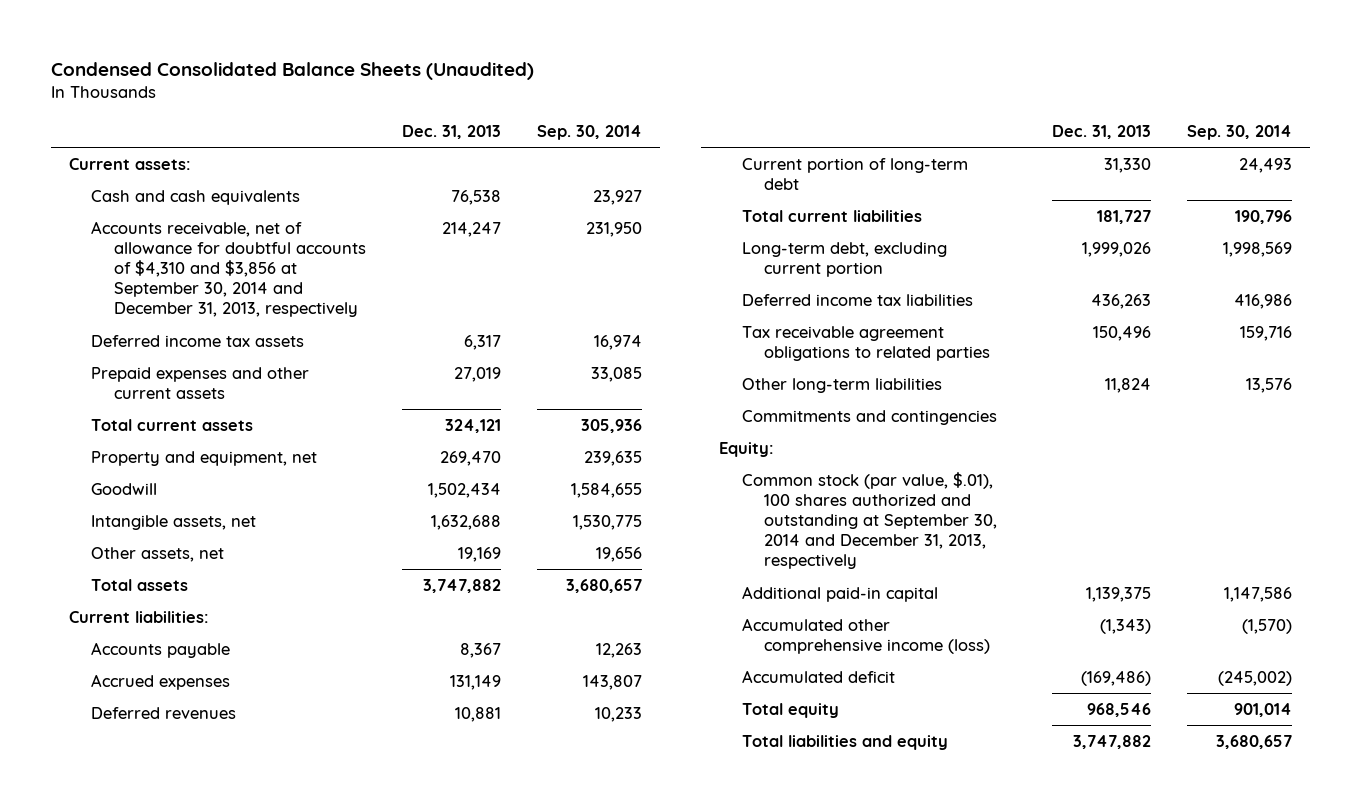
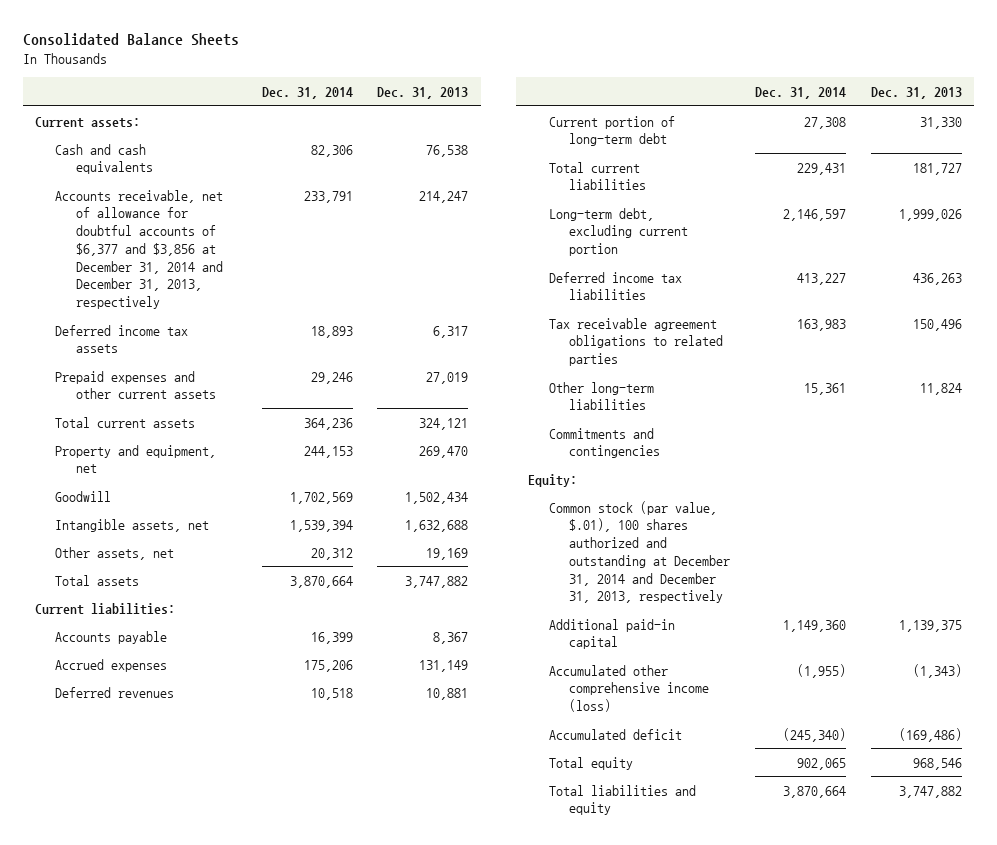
[50,62,534,81] Condensed Consolidated Balance Sheets (Unaudited) -> [22,33,239,47] Consolidated Balance Sheets
[536,124,642,140] Sep. 30, 2014 -> none
none -> [261,86,353,99] Dec. 31, 2014
[91,221,366,318] Accounts receivable, net of allowance for doubtful accounts of $4,310 and $3,856 at September 30, 2014 and December 31, 2013, respectively -> [55,189,224,310] Accounts receivable, net of allowance for doubtful accounts of $6,377 and $3,856 at December 31, 2014 and December 31, 2013, respectively
[741,472,998,570] Common stock (par value, $.01), 100 shares authorized and outstanding at September 30, 2014 and December 31, 2013, respectively -> [548,500,731,604] Common stock (par value, $.01), 100 shares authorized and outstanding at December 31, 2014 and December 31, 2013, respectively

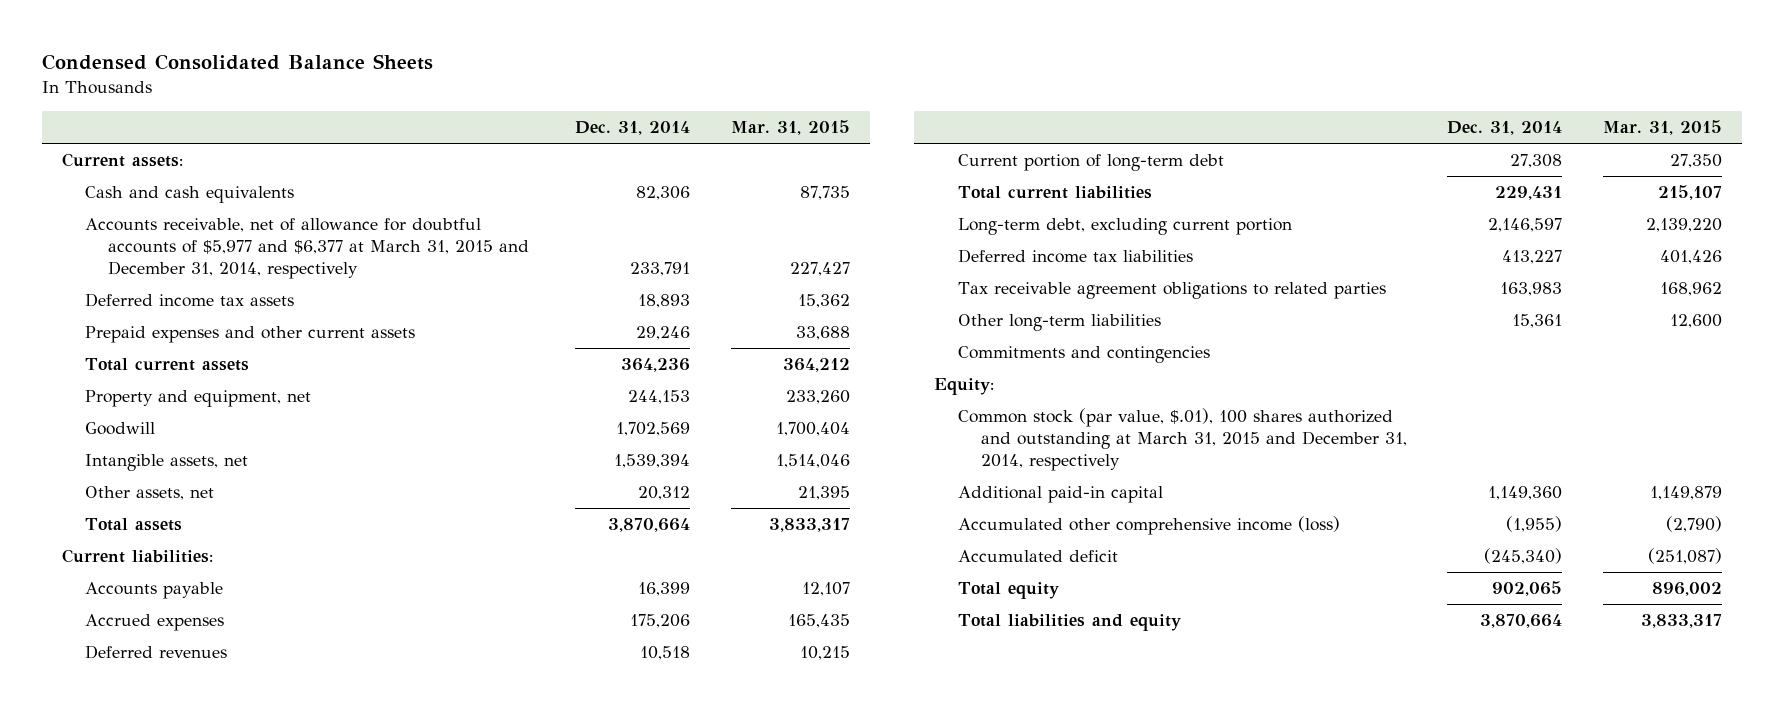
[22,33,239,47] Consolidated Balance Sheets -> [41,54,433,71] Condensed Consolidated Balance Sheets
[377,86,469,99] Dec. 31, 2013 -> none
none -> [730,120,850,136] Mar. 31, 2015
[55,189,224,310] Accounts receivable, net of allowance for doubtful accounts of $6,377 and $3,856 at December 31, 2014 and December 31, 2013, respectively -> [85,218,530,280] Accounts receivable, net of allowance for doubtful accounts of $5,977 and $6,377 at March 31, 2015 and December 31, 2014, respectively
[548,500,731,604] Common stock (par value, $.01), 100 shares authorized and outstanding at December 31, 2014 and December 31, 2013, respectively -> [957,408,1407,472] Common stock (par value, $.01), 100 shares authorized and outstanding at March 31, 2015 and December 31, 2014, respectively

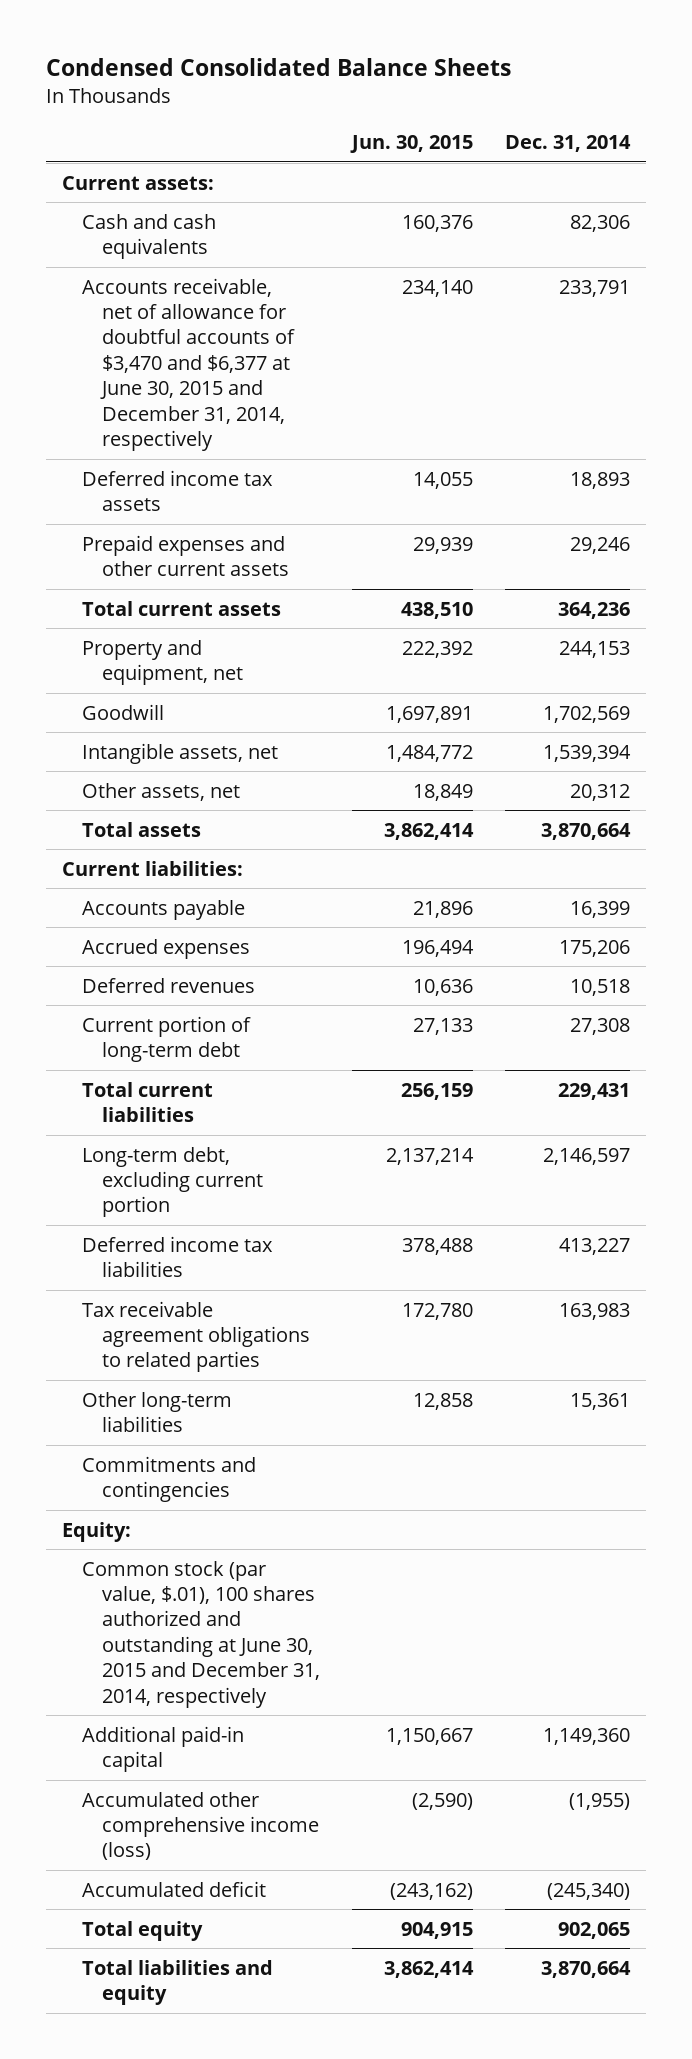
[730,120,850,136] Mar. 31, 2015 -> none
none -> [349,134,473,153] Jun. 30, 2015
[85,218,530,280] Accounts receivable, net of allowance for doubtful accounts of $5,977 and $6,377 at March 31, 2015 and December 31, 2014, respectively -> [81,277,295,452] Accounts receivable, net of allowance for doubtful accounts of $3,470 and $6,377 at June 30, 2015 and December 31, 2014, respectively
[957,408,1407,472] Common stock (par value, $.01), 100 shares authorized and outstanding at March 31, 2015 and December 31, 2014, respectively -> [81,1560,320,1708] Common stock (par value, $.01), 100 shares authorized and outstanding at June 30, 2015 and December 31, 2014, respectively

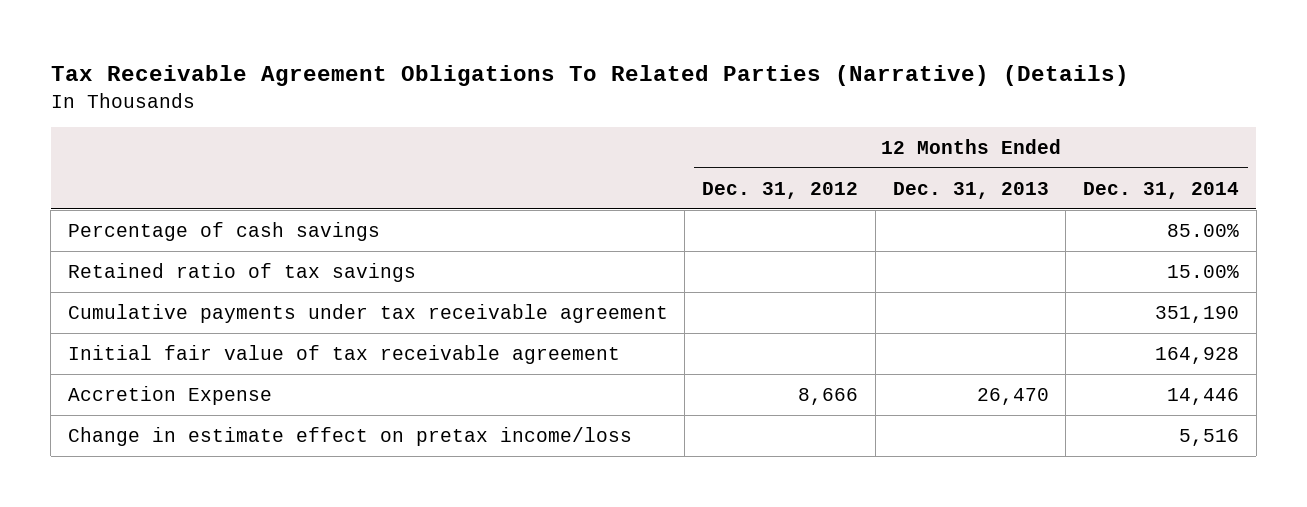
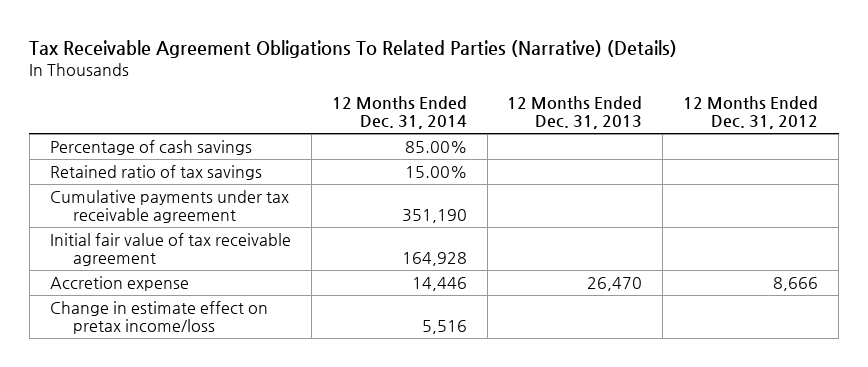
[67,385,272,405] Accretion Expense -> [49,275,189,291] Accretion expense

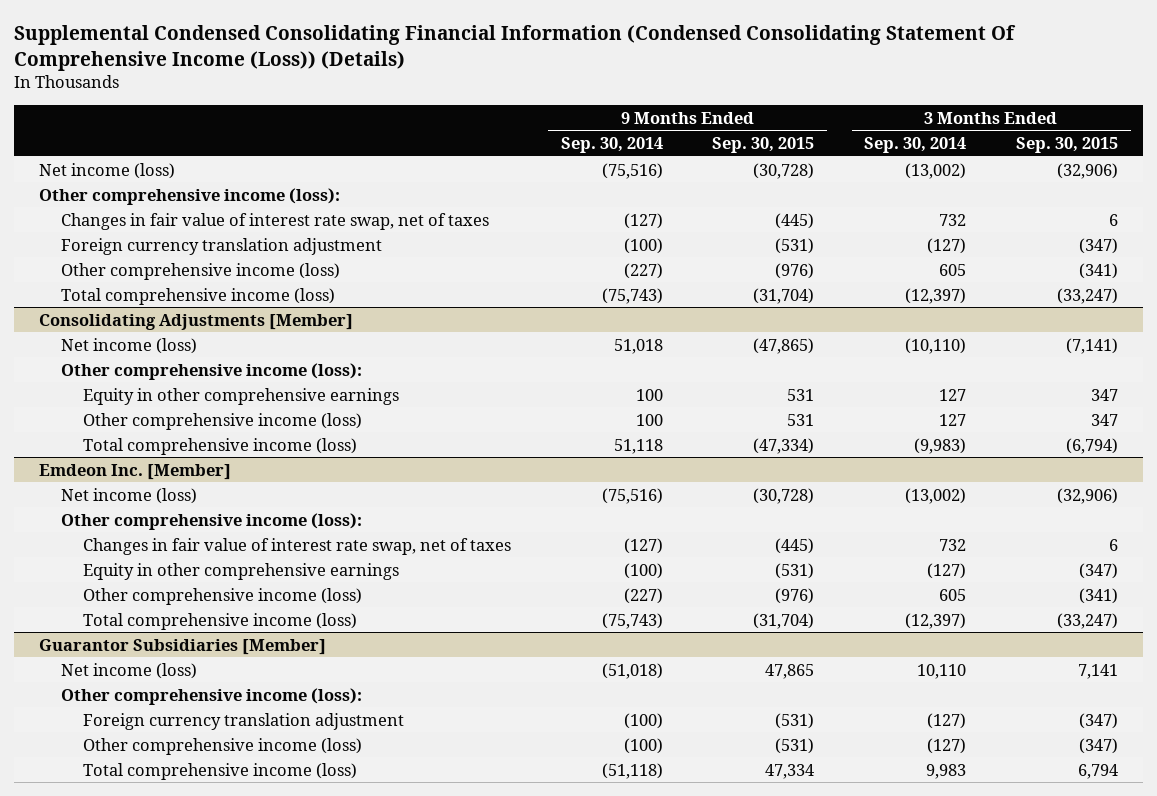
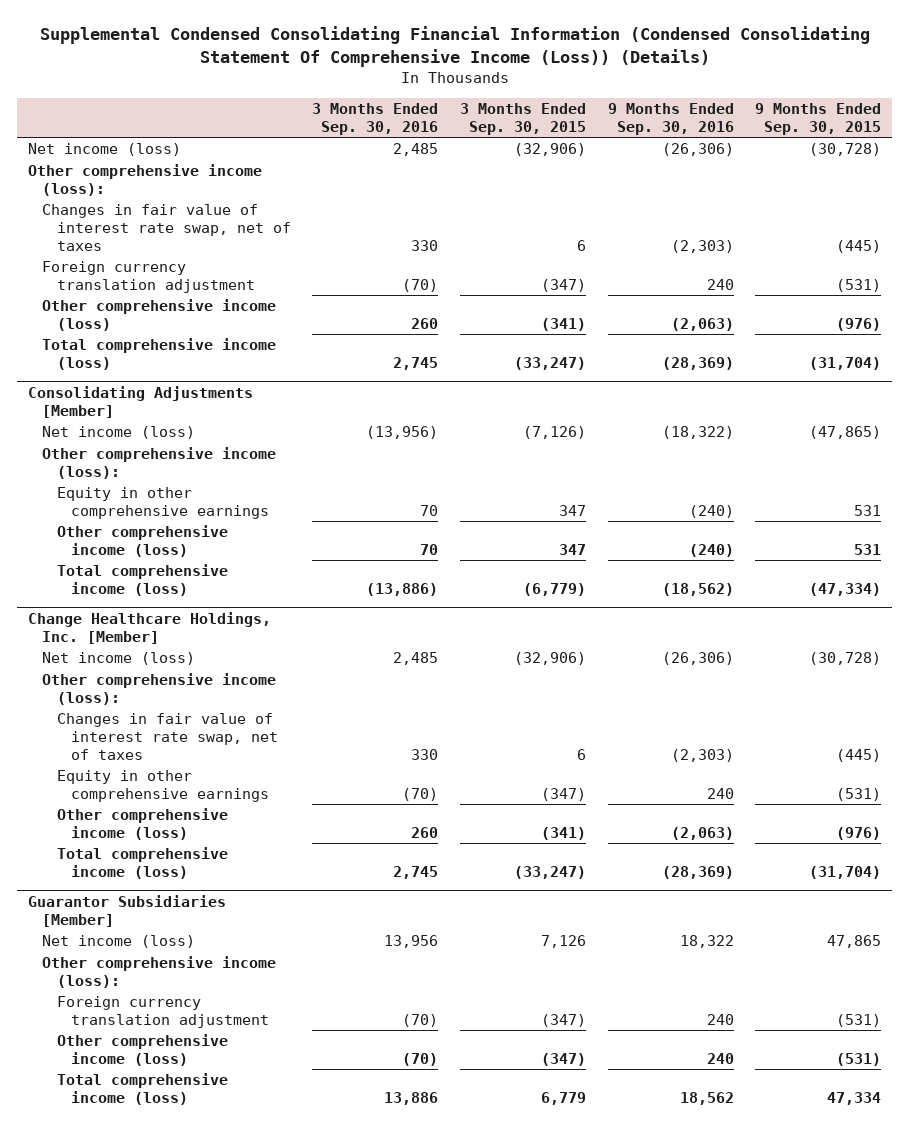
[560,137,663,154] Sep. 30, 2014 -> none
[864,137,967,154] Sep. 30, 2014 -> none
none -> [312,102,439,135] 3 Months Ended Sep. 30, 2016
none -> [607,102,734,135] 9 Months Ended Sep. 30, 2016
[1066,337,1119,354] (7,141) -> [523,426,587,440] (7,126)
[1066,437,1119,454] (6,794) -> [523,582,587,596] (6,779)
[38,463,231,480] Emdeon Inc. [Member] -> [28,612,272,644] Change Healthcare Holdings, Inc. [Member]
[1078,663,1119,679] 7,141 -> [541,935,587,949] 7,126
[1078,763,1119,779] 6,794 -> [541,1091,587,1105] 6,779

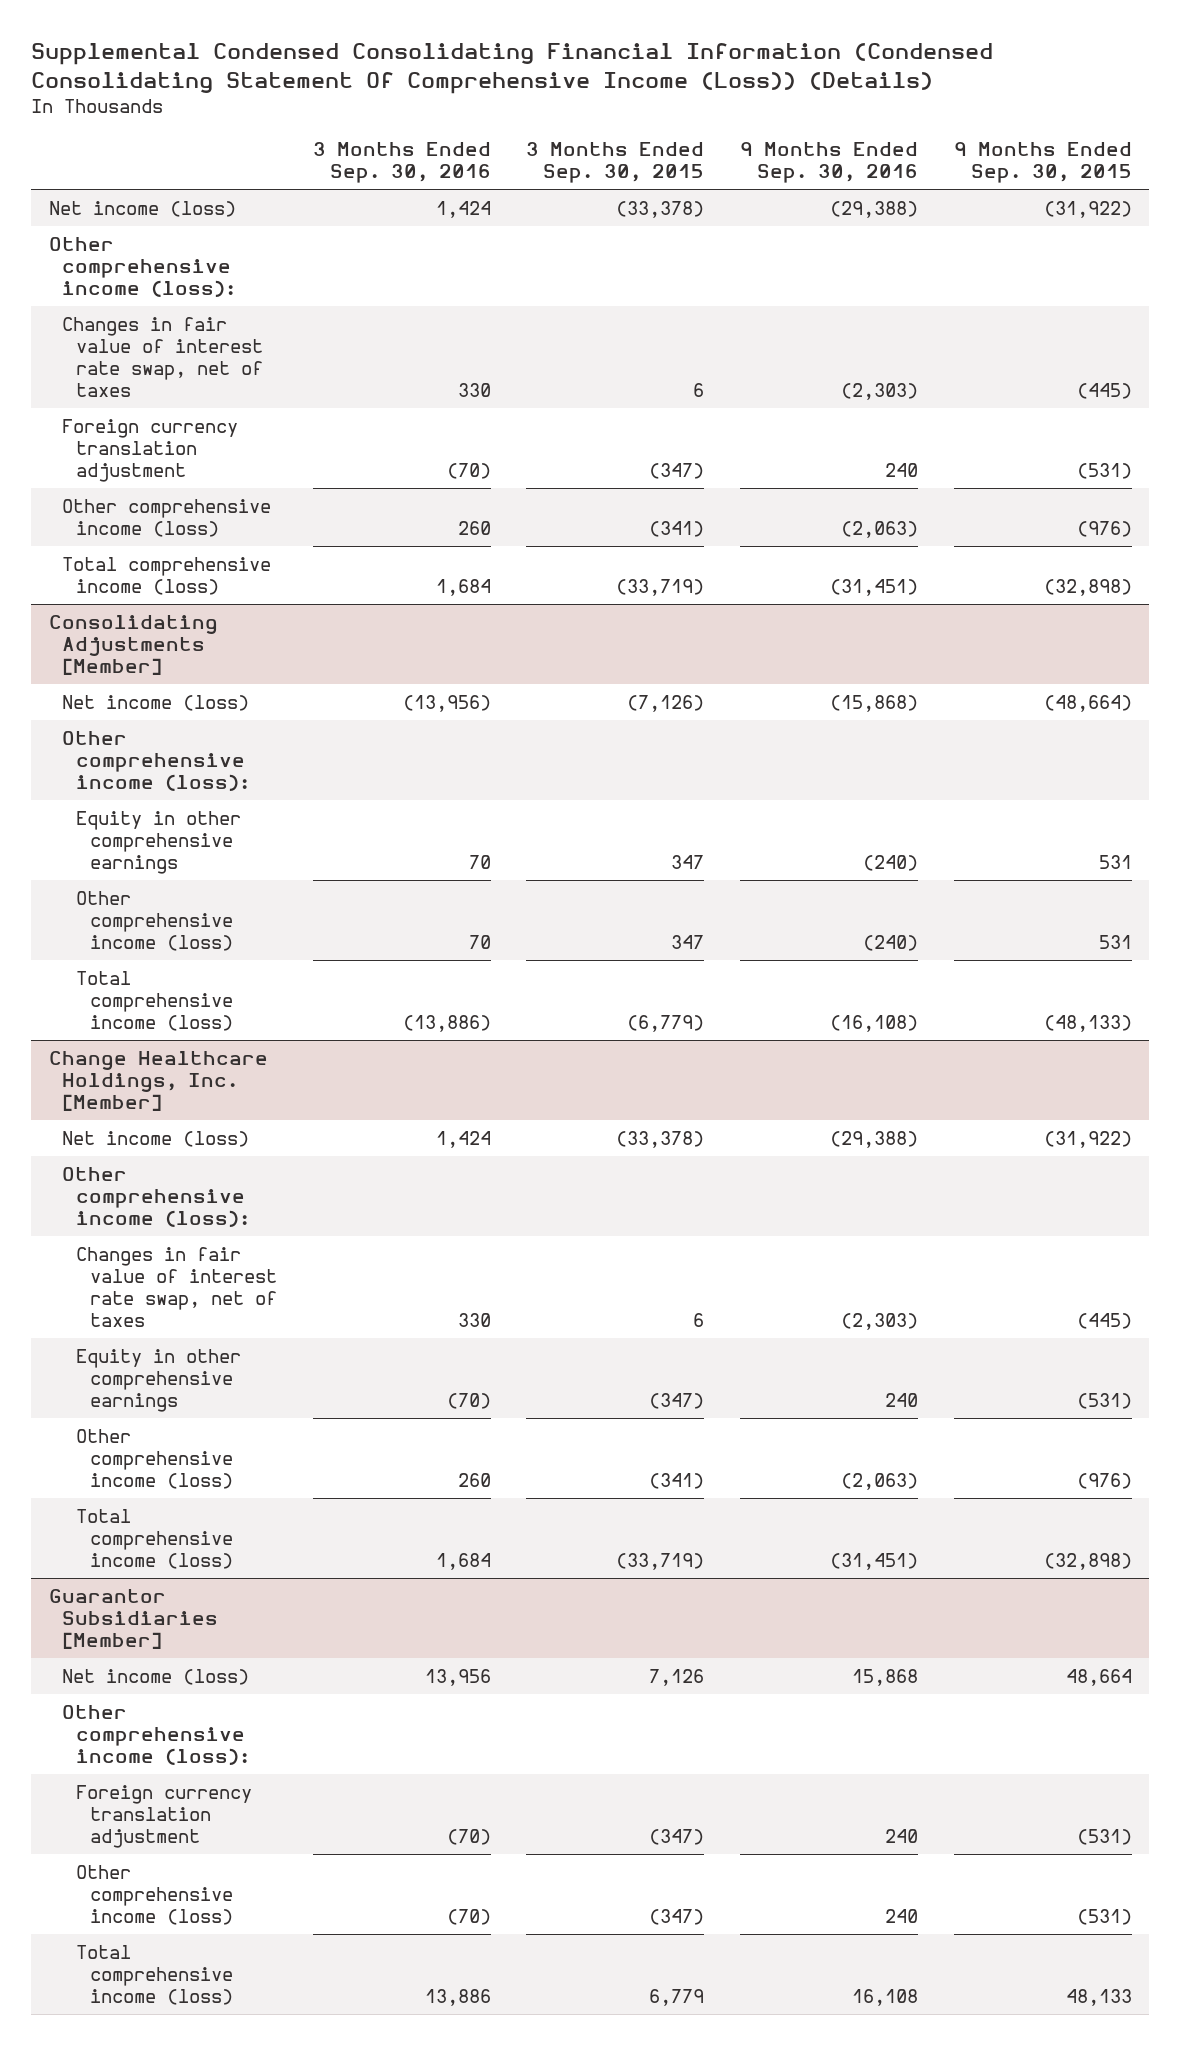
[393,143,439,157] 2,485 -> [435,201,491,219] 1,424
[514,143,587,157] (32,906) -> [616,201,705,219] (33,378)
[661,143,734,157] (26,306) -> [829,201,918,219] (29,388)
[809,143,882,157] (30,728) -> [1043,201,1132,219] (31,922)
[393,356,439,370] 2,745 -> [435,578,491,596] 1,684
[514,356,587,370] (33,247) -> [616,578,705,596] (33,719)
[661,356,734,370] (28,369) -> [829,578,918,596] (31,451)
[809,356,882,370] (31,704) -> [1043,578,1132,596] (32,898)
[661,426,734,440] (18,322) -> [829,695,918,713] (15,868)
[809,426,882,440] (47,865) -> [1043,695,1132,713] (48,664)
[661,582,734,596] (18,562) -> [829,1014,918,1032] (16,108)
[809,582,882,596] (47,334) -> [1043,1014,1132,1032] (48,133)
[393,652,439,666] 2,485 -> [435,1131,491,1149] 1,424
[514,652,587,666] (32,906) -> [616,1131,705,1149] (33,378)
[661,652,734,666] (26,306) -> [829,1131,918,1149] (29,388)
[809,652,882,666] (30,728) -> [1043,1131,1132,1149] (31,922)
[393,865,439,879] 2,745 -> [435,1552,491,1570] 1,684
[514,865,587,879] (33,247) -> [616,1552,705,1570] (33,719)
[661,865,734,879] (28,369) -> [829,1552,918,1570] (31,451)
[809,865,882,879] (31,704) -> [1043,1552,1132,1570] (32,898)
[679,935,734,949] 18,322 -> [851,1669,918,1687] 15,868
[827,935,882,949] 47,865 -> [1065,1669,1132,1687] 48,664
[679,1091,734,1105] 18,562 -> [851,1988,918,2006] 16,108
[827,1091,882,1105] 47,334 -> [1065,1988,1132,2006] 48,133

